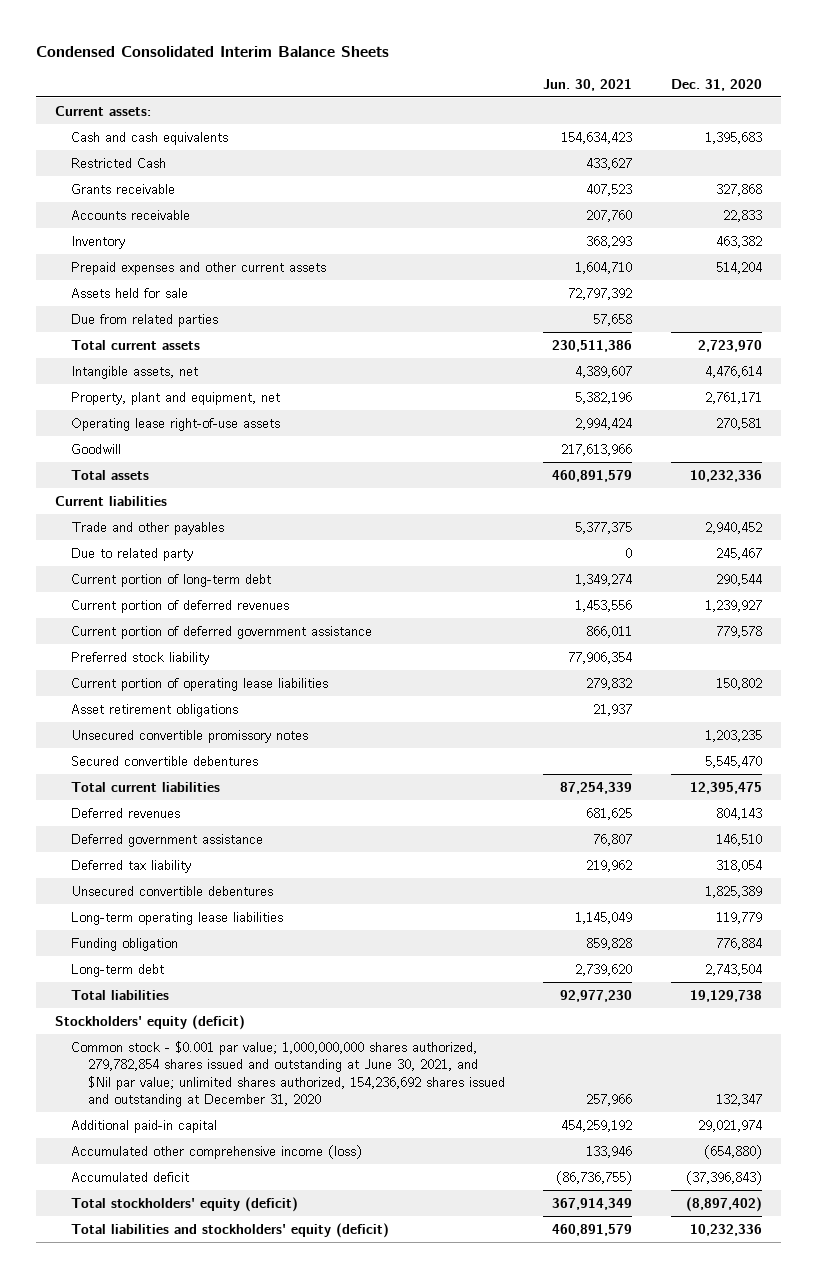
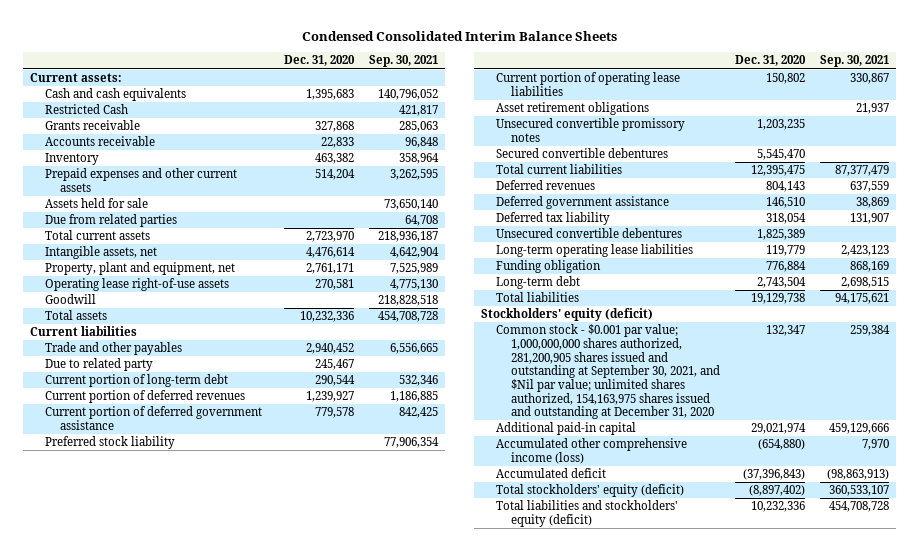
[543,78,633,91] Jun. 30, 2021 -> none
none -> [368,55,438,68] Sep. 30, 2021
[71,1040,505,1108] Common stock - $0.001 par value; 1,000,000,000 shares authorized, 279,782,854 shares issued and outstanding at June 30, 2021, and $Nil par value; unlimited shares authorized, 154,236,692 shares issued and outstanding at December 31, 2020 -> [496,324,721,420] Common stock - $0.001 par value; 1,000,000,000 shares authorized, 281,200,905 shares issued and outstanding at September 30, 2021, and $Nil par value; unlimited shares authorized, 154,163,975 shares issued and outstanding at December 31, 2020

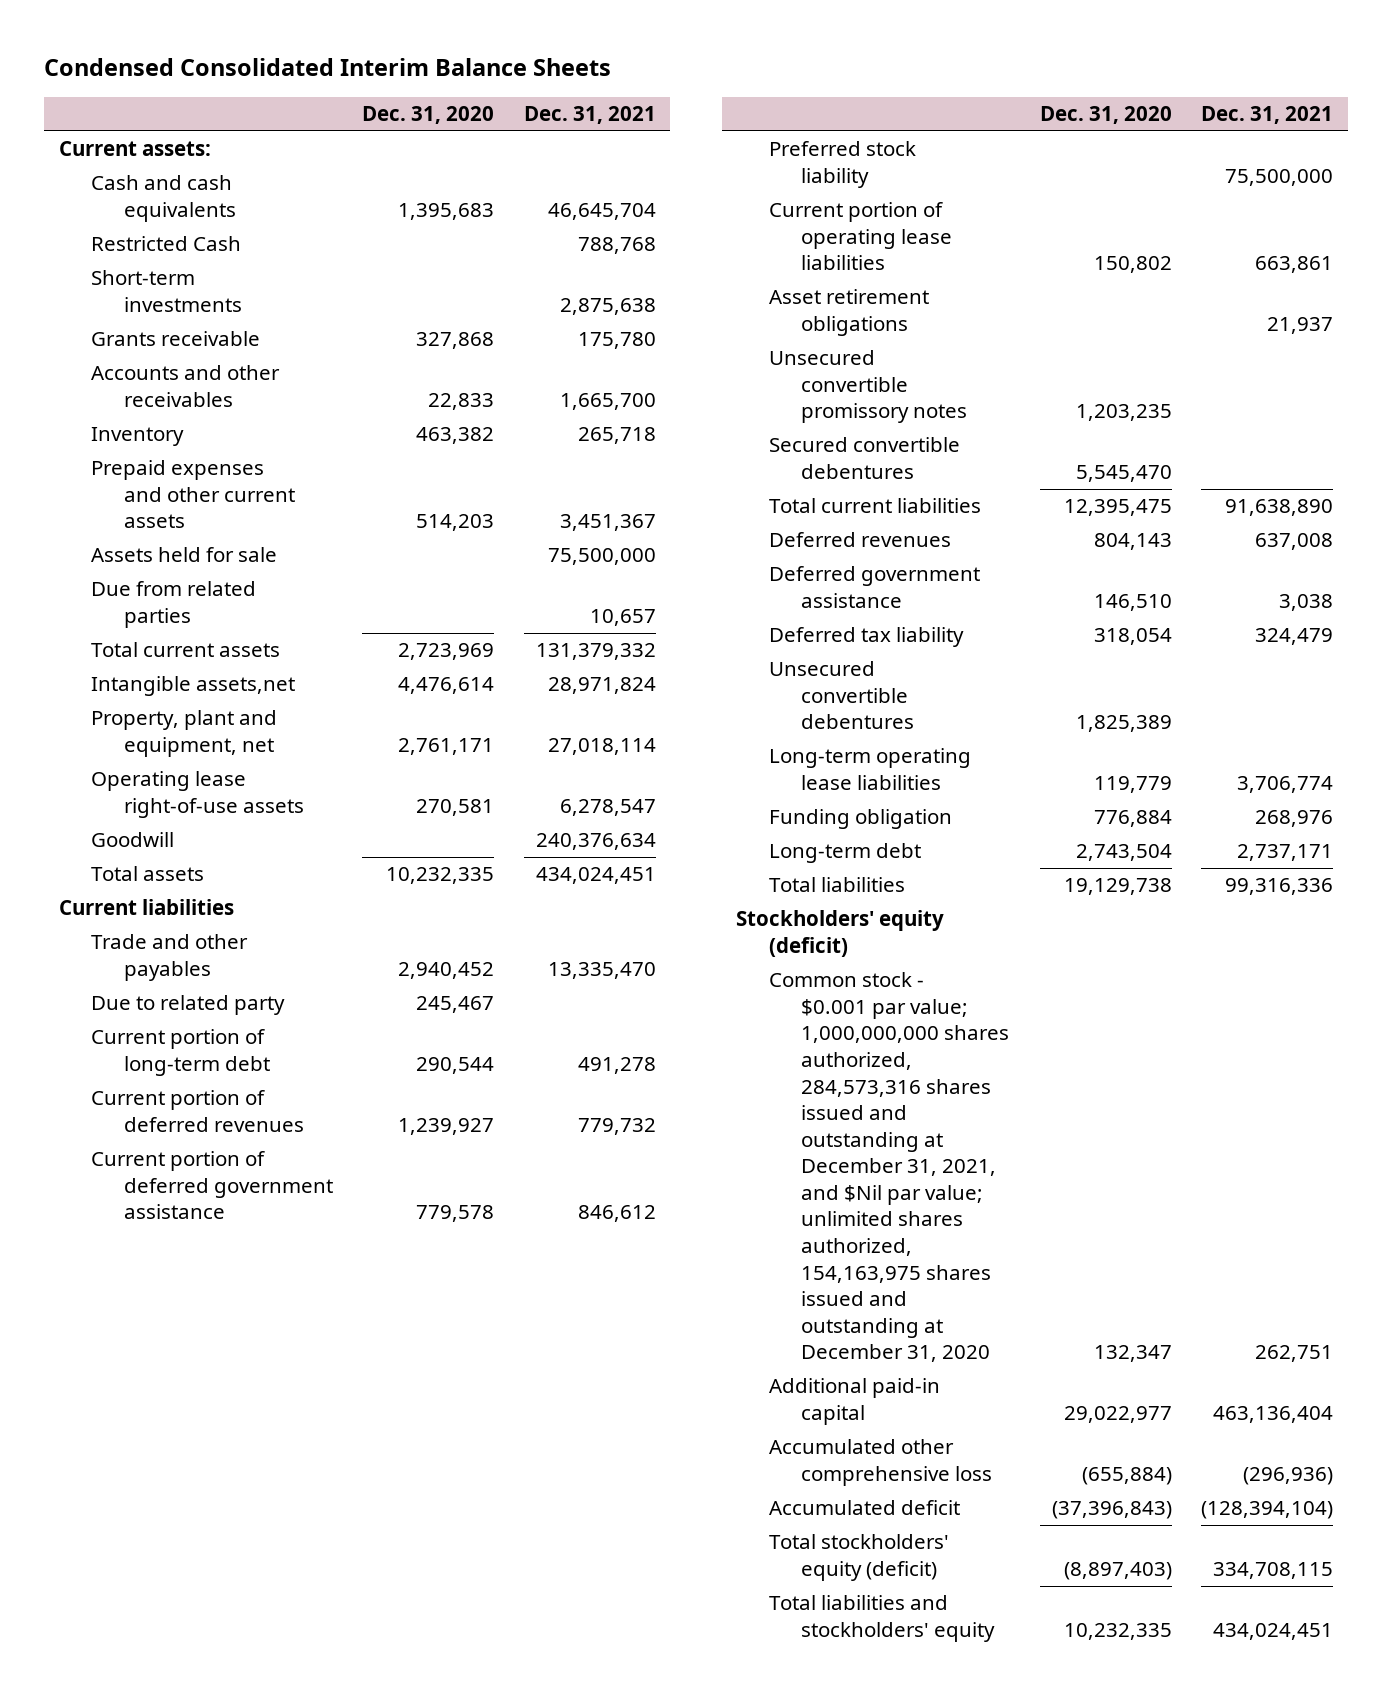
[368,55,438,68] Sep. 30, 2021 -> none
none -> [523,106,656,125] Dec. 31, 2021
none -> [91,270,242,312] Short-term investments
[45,136,156,147] Accounts receivable -> [91,365,281,407] Accounts and other receivables
[315,169,356,181] 514,204 -> [416,514,495,532] 514,203
[306,231,355,243] 2,723,970 -> [398,643,495,661] 2,723,969
[45,246,158,260] Intangible assets, net -> [91,676,296,697] Intangible assets,net
[300,311,355,323] 10,232,336 -> [386,867,495,885] 10,232,335
[496,324,721,420] Common stock - $0.001 par value; 1,000,000,000 shares authorized, 281,200,905 shares issued and outstanding at September 30, 2021, and $Nil par value; unlimited shares authorized, 154,163,975 shares issued and outstanding at December 31, 2020 -> [768,972,1010,1363] Common stock - $0.001 par value; 1,000,000,000 shares authorized, 284,573,316 shares issued and outstanding at December 31, 2021, and $Nil par value; unlimited shares authorized, 154,163,975 shares issued and outstanding at December 31, 2020
[751,423,807,435] 29,021,974 -> [1063,1405,1172,1423] 29,022,977
[496,438,688,465] Accumulated other comprehensive income (loss) -> [768,1439,993,1486] Accumulated other comprehensive loss
[758,439,806,451] (654,880) -> [1081,1466,1172,1485] (655,884)
[749,485,806,497] (8,897,402) -> [1063,1561,1172,1580] (8,897,403)
[496,500,679,528] Total liabilities and stockholders' equity (deficit) -> [768,1595,996,1642] Total liabilities and stockholders' equity
[751,501,806,513] 10,232,336 -> [1063,1622,1172,1640] 10,232,335

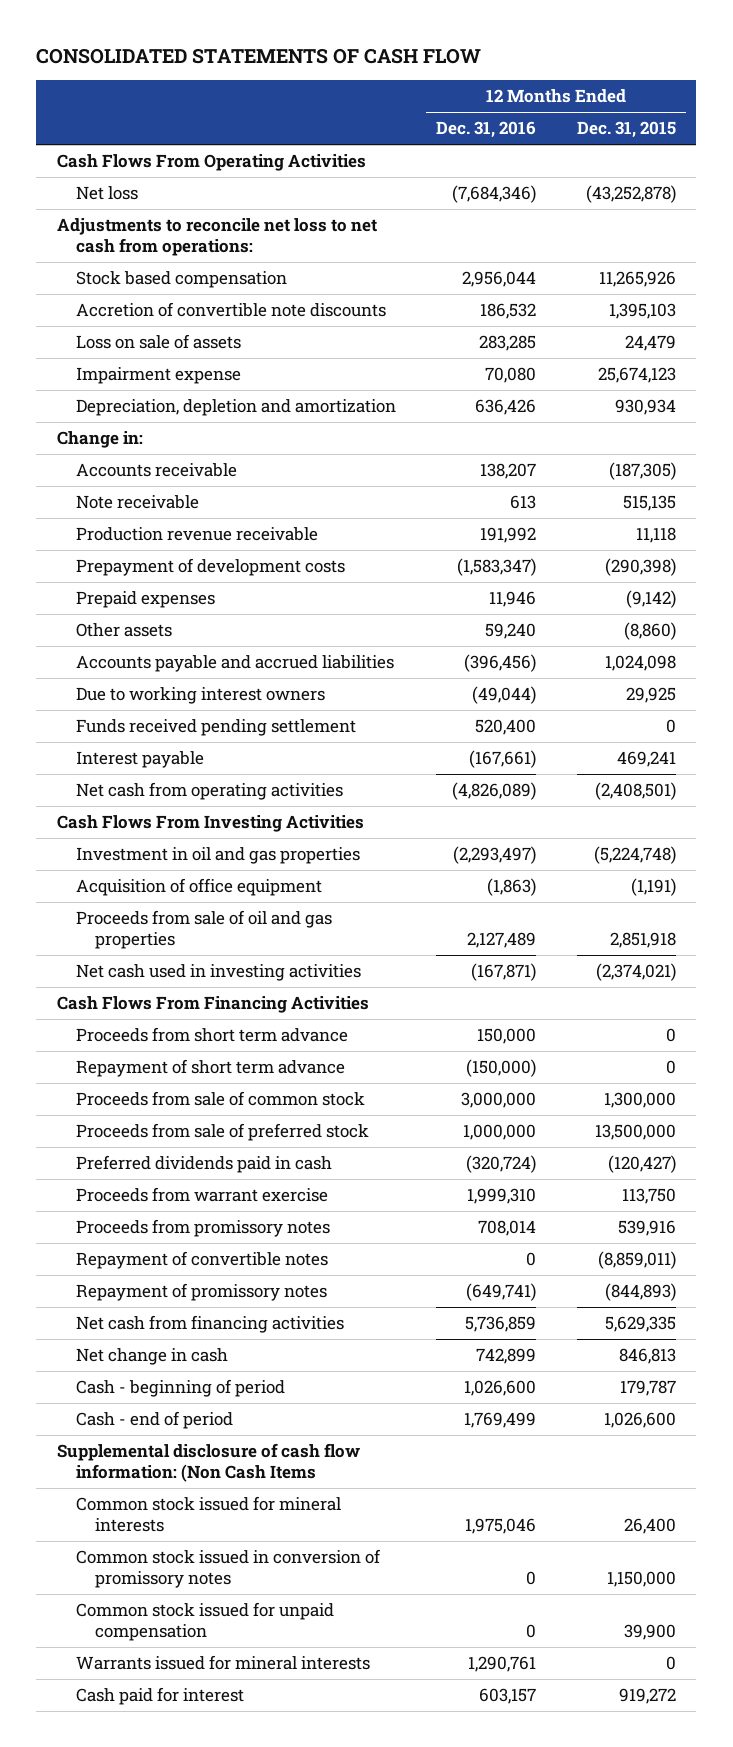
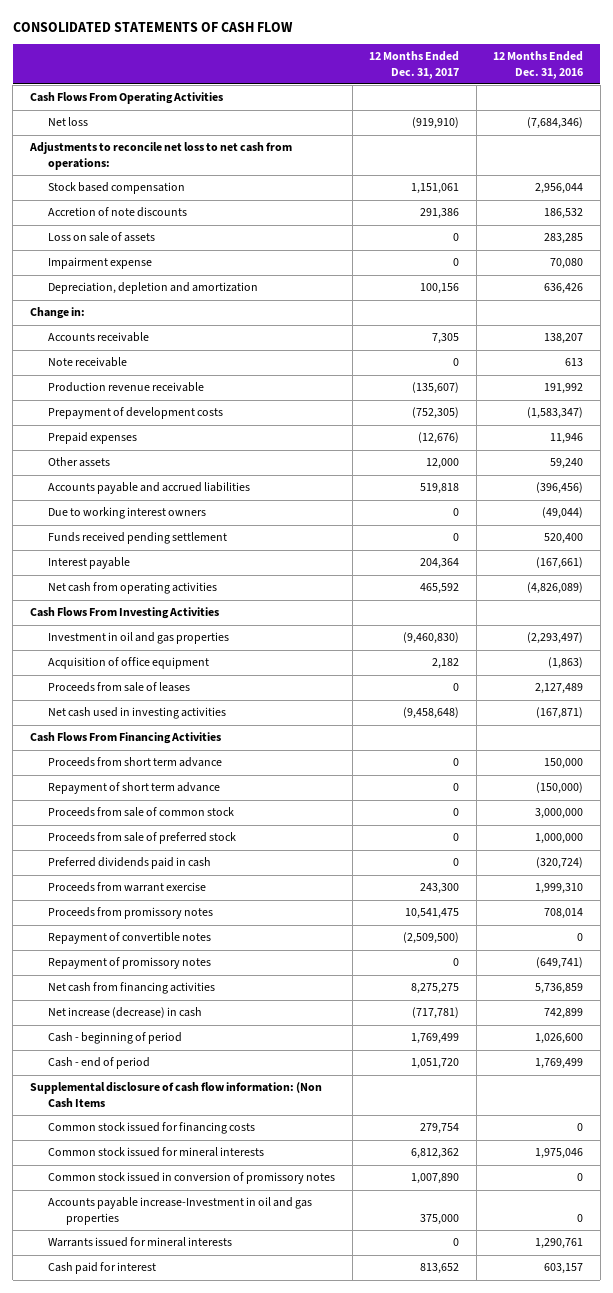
[576,121,676,139] Dec. 31, 2015 -> none
none -> [369,51,460,79] 12 Months Ended Dec. 31, 2017
[75,302,386,318] Accretion of convertible note discounts -> [47,207,187,218] Accretion of note discounts
[75,910,332,950] Proceeds from sale of oil and gas properties -> [47,682,190,693] Proceeds from sale of leases
[75,1348,228,1366] Net change in cash -> [47,1007,202,1019] Net increase (decrease) in cash
none -> [47,1122,255,1135] Common stock issued for financing costs
[75,1602,334,1642] Common stock issued for unpaid compensation -> none
none -> [47,1197,312,1225] Accounts payable increase-Investment in oil and gas properties

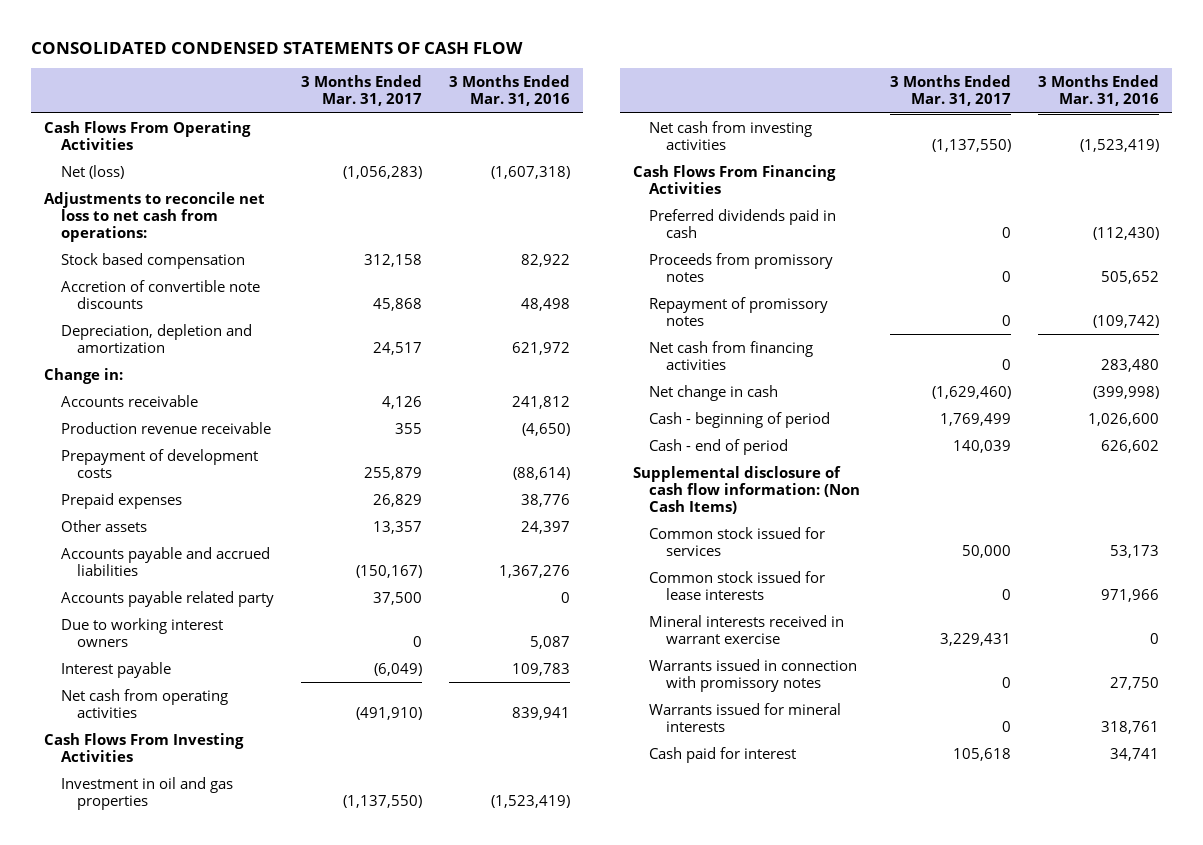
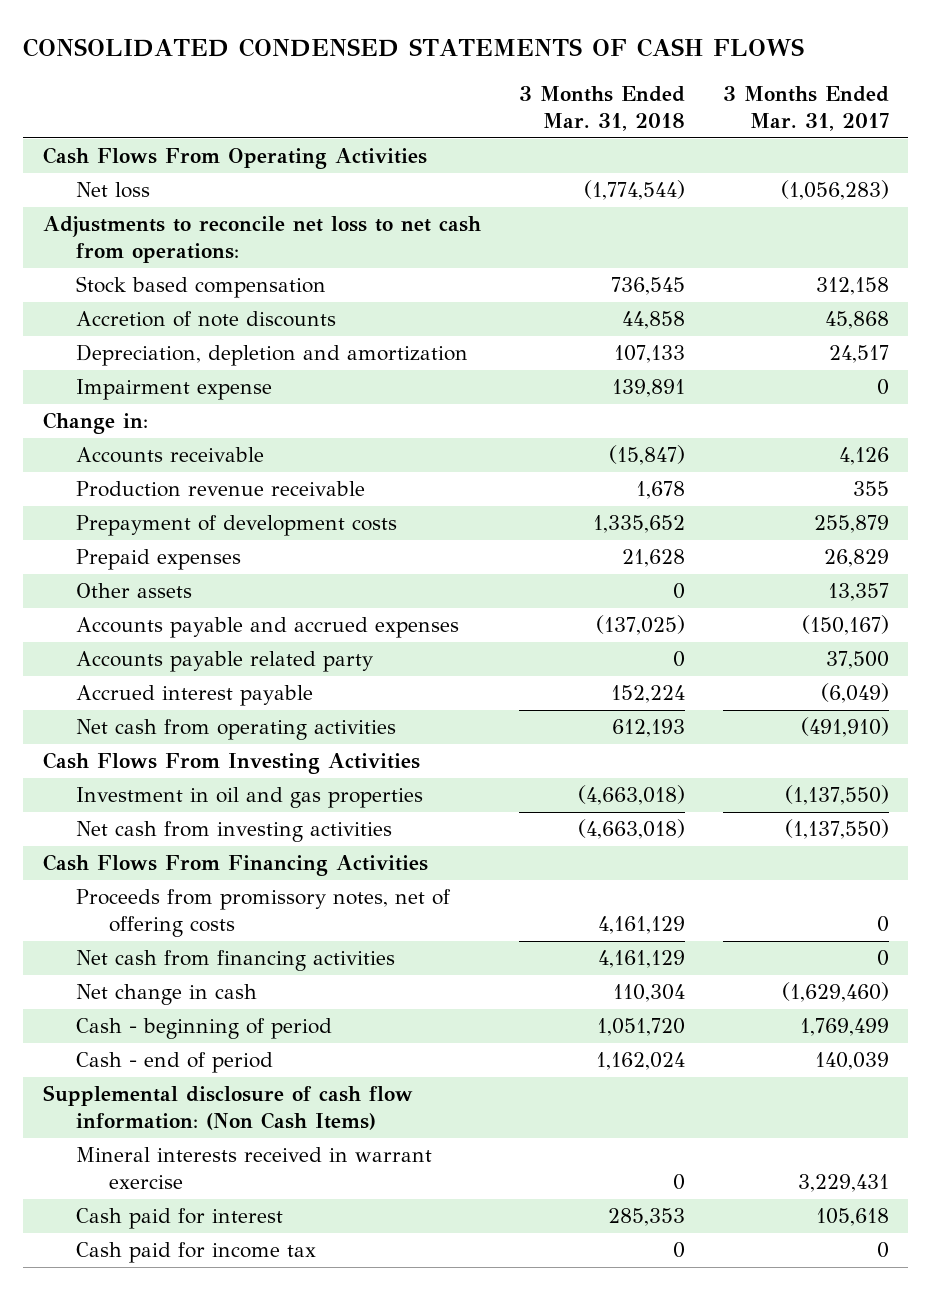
[30,41,523,54] CONSOLIDATED CONDENSED STATEMENTS OF CASH FLOW -> [23,38,805,58] CONSOLIDATED CONDENSED STATEMENTS OF CASH FLOWS
[448,74,570,106] 3 Months Ended Mar. 31, 2016 -> none
none -> [518,86,685,131] 3 Months Ended Mar. 31, 2018
[60,164,124,179] Net (loss) -> [75,182,150,199] Net loss
[60,279,260,309] Accretion of convertible note discounts -> [75,311,336,328] Accretion of note discounts
none -> [75,379,272,401] Impairment expense
[60,546,270,576] Accounts payable and accrued liabilities -> [75,617,459,639] Accounts payable and accrued expenses
[60,617,223,647] Due to working interest owners -> none
[60,661,171,678] Interest payable -> [75,685,313,707] Accrued interest payable
[649,208,837,238] Preferred dividends paid in cash -> none
[649,296,829,326] Repayment of promissory notes -> none
[649,252,834,282] Proceeds from promissory notes -> [75,889,451,937] Proceeds from promissory notes, net of offering costs
[649,526,826,556] Common stock issued for services -> none
[649,570,826,600] Common stock issued for lease interests -> none
[649,658,858,692] Warrants issued in connection with promissory notes -> none
[649,702,842,732] Warrants issued for mineral interests -> none
none -> [75,1242,316,1264] Cash paid for income tax

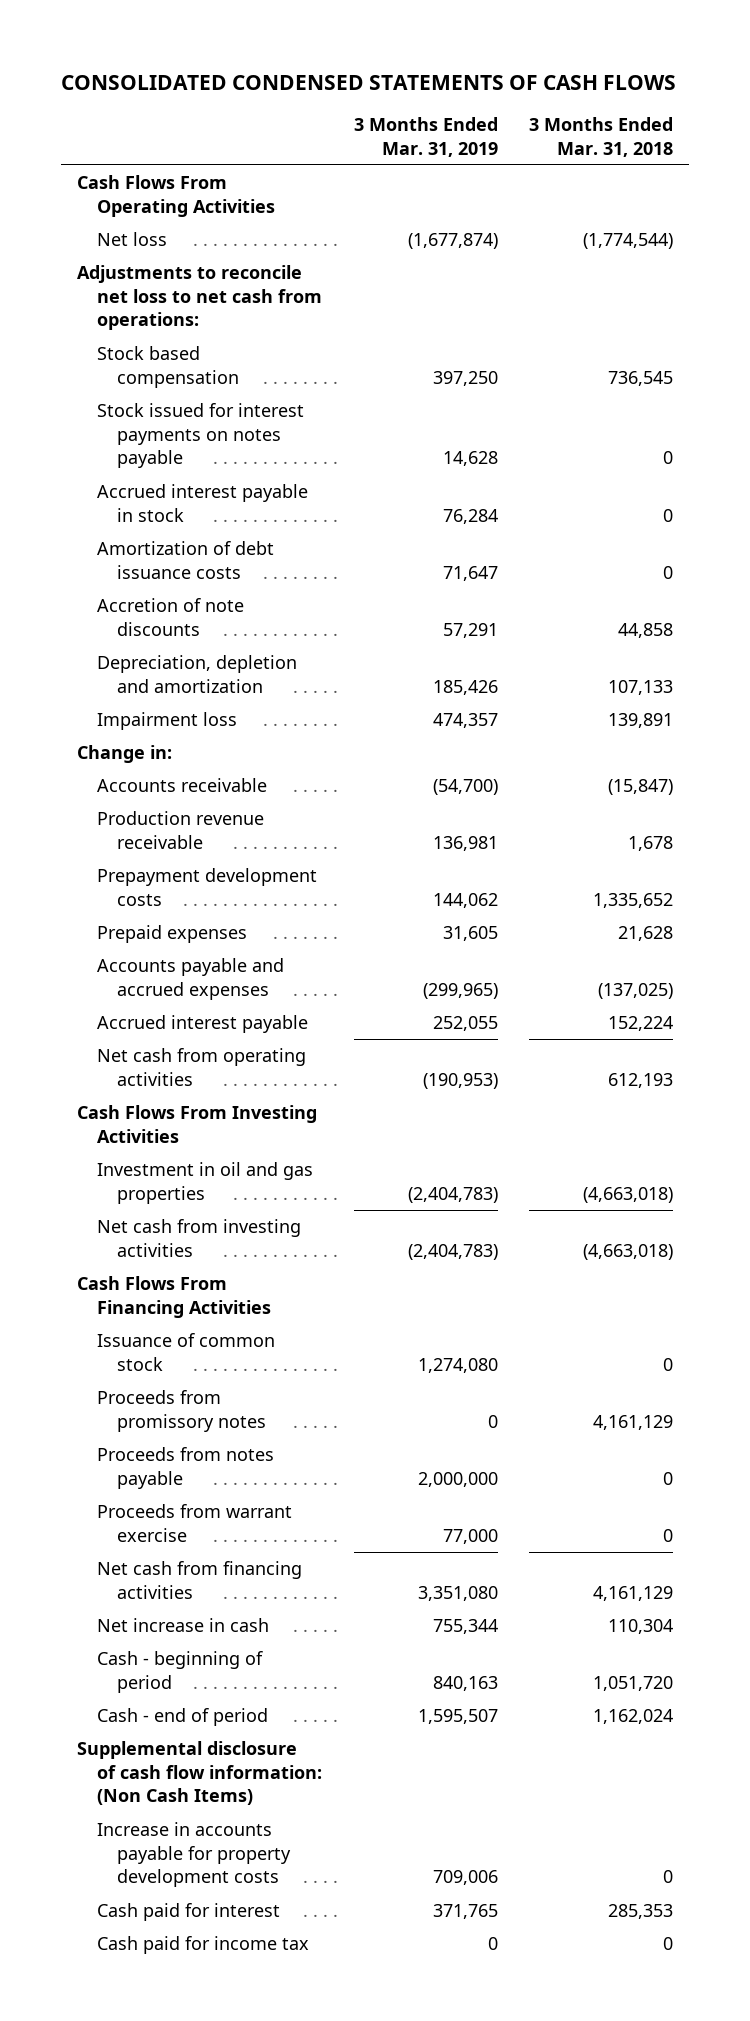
[723,86,890,131] 3 Months Ended Mar. 31, 2017 -> none
none -> [353,117,498,157] 3 Months Ended Mar. 31, 2019
none -> [96,403,304,469] Stock issued for interest payments on notes payable
none -> [96,484,308,522] Accrued interest payable in stock
none -> [96,541,274,579] Amortization of debt issuance costs
[75,379,272,401] Impairment expense -> [96,712,237,731] Impairment loss
[75,515,397,537] Prepayment of development costs -> [96,868,317,906] Prepayment development costs
[75,583,192,599] Other assets -> none
[75,651,373,673] Accounts payable related party -> none
none -> [96,1333,275,1371] Issuance of common stock
[75,889,451,937] Proceeds from promissory notes, net of offering costs -> [96,1390,266,1432] Proceeds from promissory notes
none -> [96,1447,274,1489] Proceeds from notes payable
none -> [96,1504,292,1542] Proceeds from warrant exercise
[75,984,257,1006] Net change in cash -> [96,1618,269,1633] Net increase in cash
[75,1147,432,1189] Mineral interests received in warrant exercise -> none
none -> [96,1822,291,1888] Increase in accounts payable for property development costs

